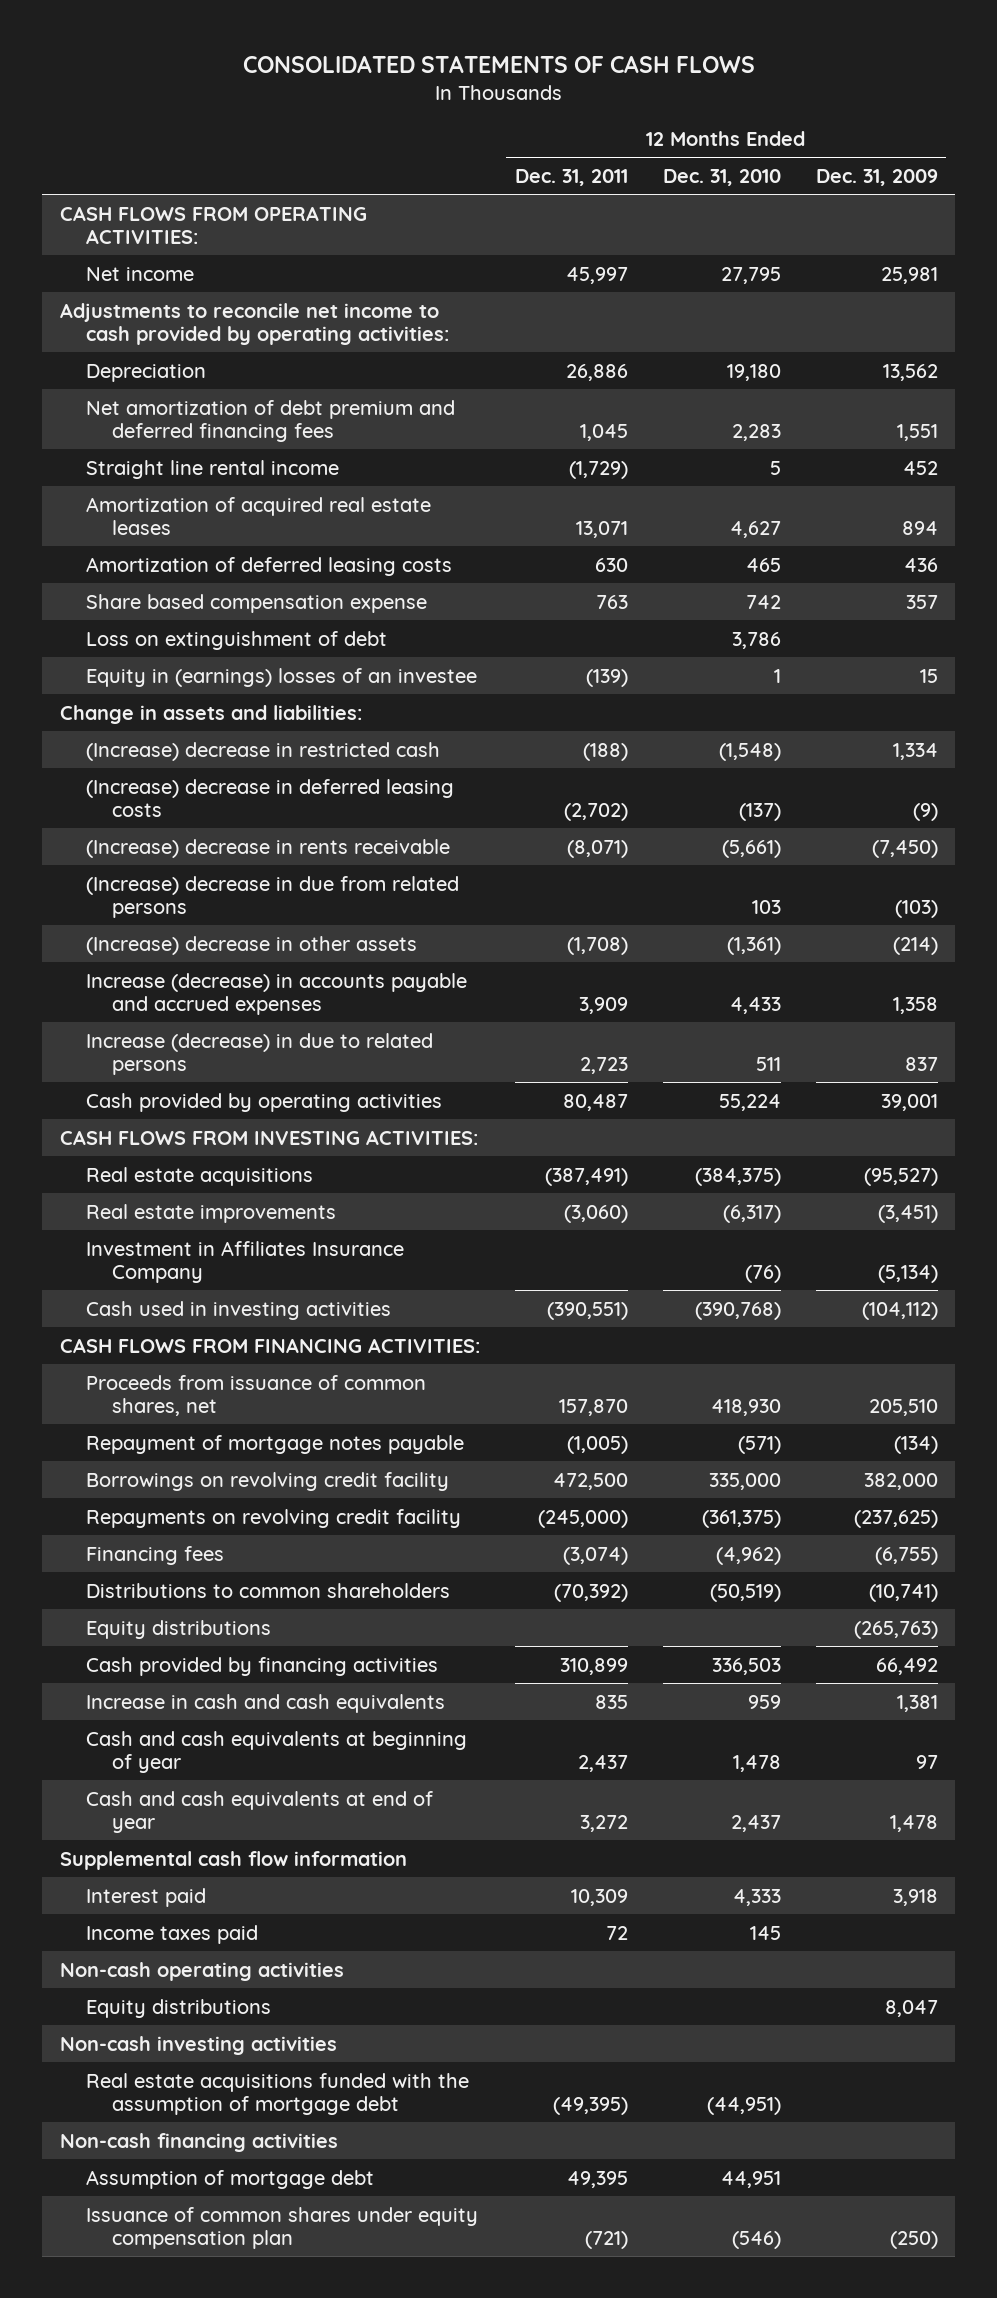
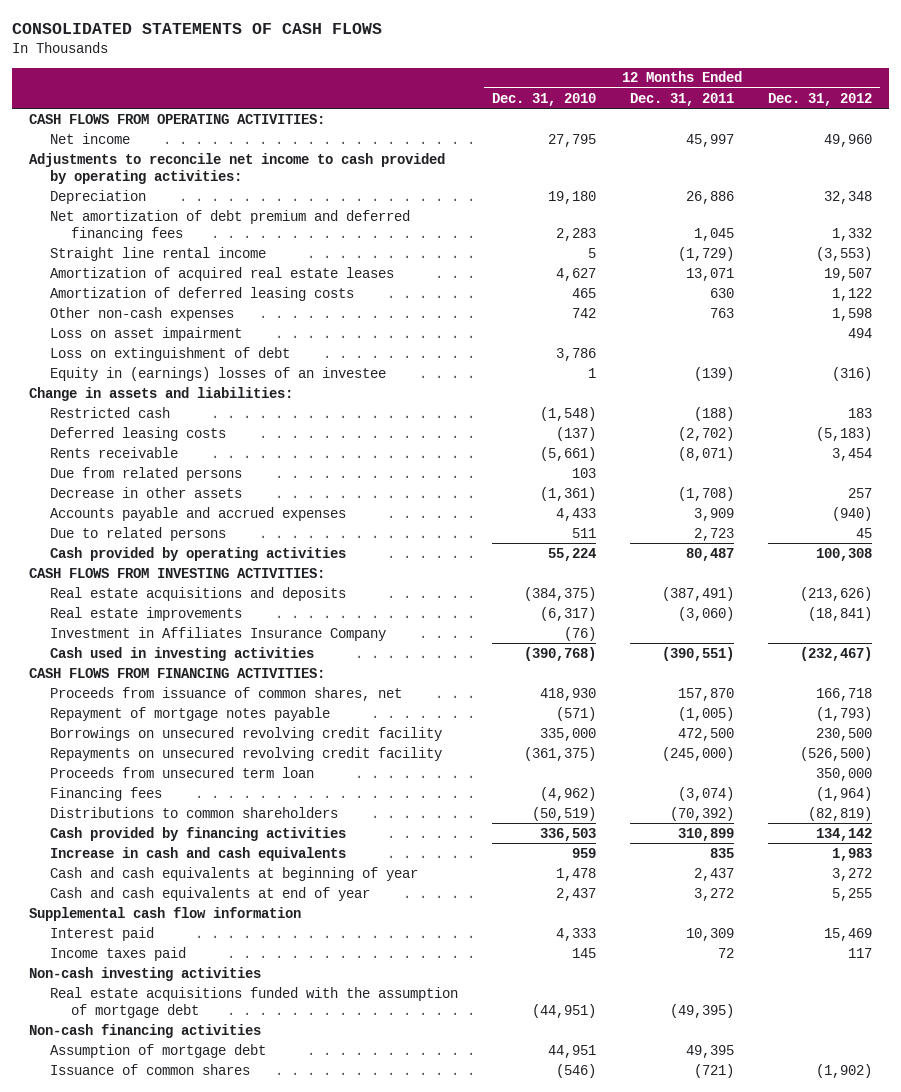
[815,168,938,186] Dec. 31, 2009 -> none
none -> [767,92,872,106] Dec. 31, 2012
[86,593,428,613] Share based compensation expense -> [50,306,235,321] Other non-cash expenses
none -> [50,326,243,341] Loss on asset impairment
[86,741,441,761] (Increase) decrease in restricted cash -> [50,406,171,418] Restricted cash
[86,778,455,817] (Increase) decrease in deferred leasing costs -> [50,426,227,441] Deferred leasing costs
[86,838,451,858] (Increase) decrease in rents receivable -> [50,446,179,458] Rents receivable
[86,875,460,918] (Increase) decrease in due from related persons -> [50,466,243,481] Due from related persons
[86,935,418,955] (Increase) decrease in other assets -> [50,486,243,498] Decrease in other assets
[86,972,468,1015] Increase (decrease) in accounts payable and accrued expenses -> [50,506,347,521] Accounts payable and accrued expenses
[86,1032,434,1075] Increase (decrease) in due to related persons -> [50,526,227,541] Due to related persons
[86,1166,314,1186] Real estate acquisitions -> [50,586,347,601] Real estate acquisitions and deposits
[86,1471,450,1491] Borrowings on revolving credit facility -> [50,726,443,741] Borrowings on unsecured revolving credit facility
[86,1508,462,1528] Repayments on revolving credit facility -> [50,746,443,761] Repayments on unsecured revolving credit facility
none -> [50,766,315,778] Proceeds from unsecured term loan
[86,1619,272,1639] Equity distributions -> none
[59,1961,344,1981] Non-cash operating activities -> none
[86,1998,272,2018] Equity distributions -> none
[86,2206,479,2249] Issuance of common shares under equity compensation plan -> [50,1063,251,1075] Issuance of common shares

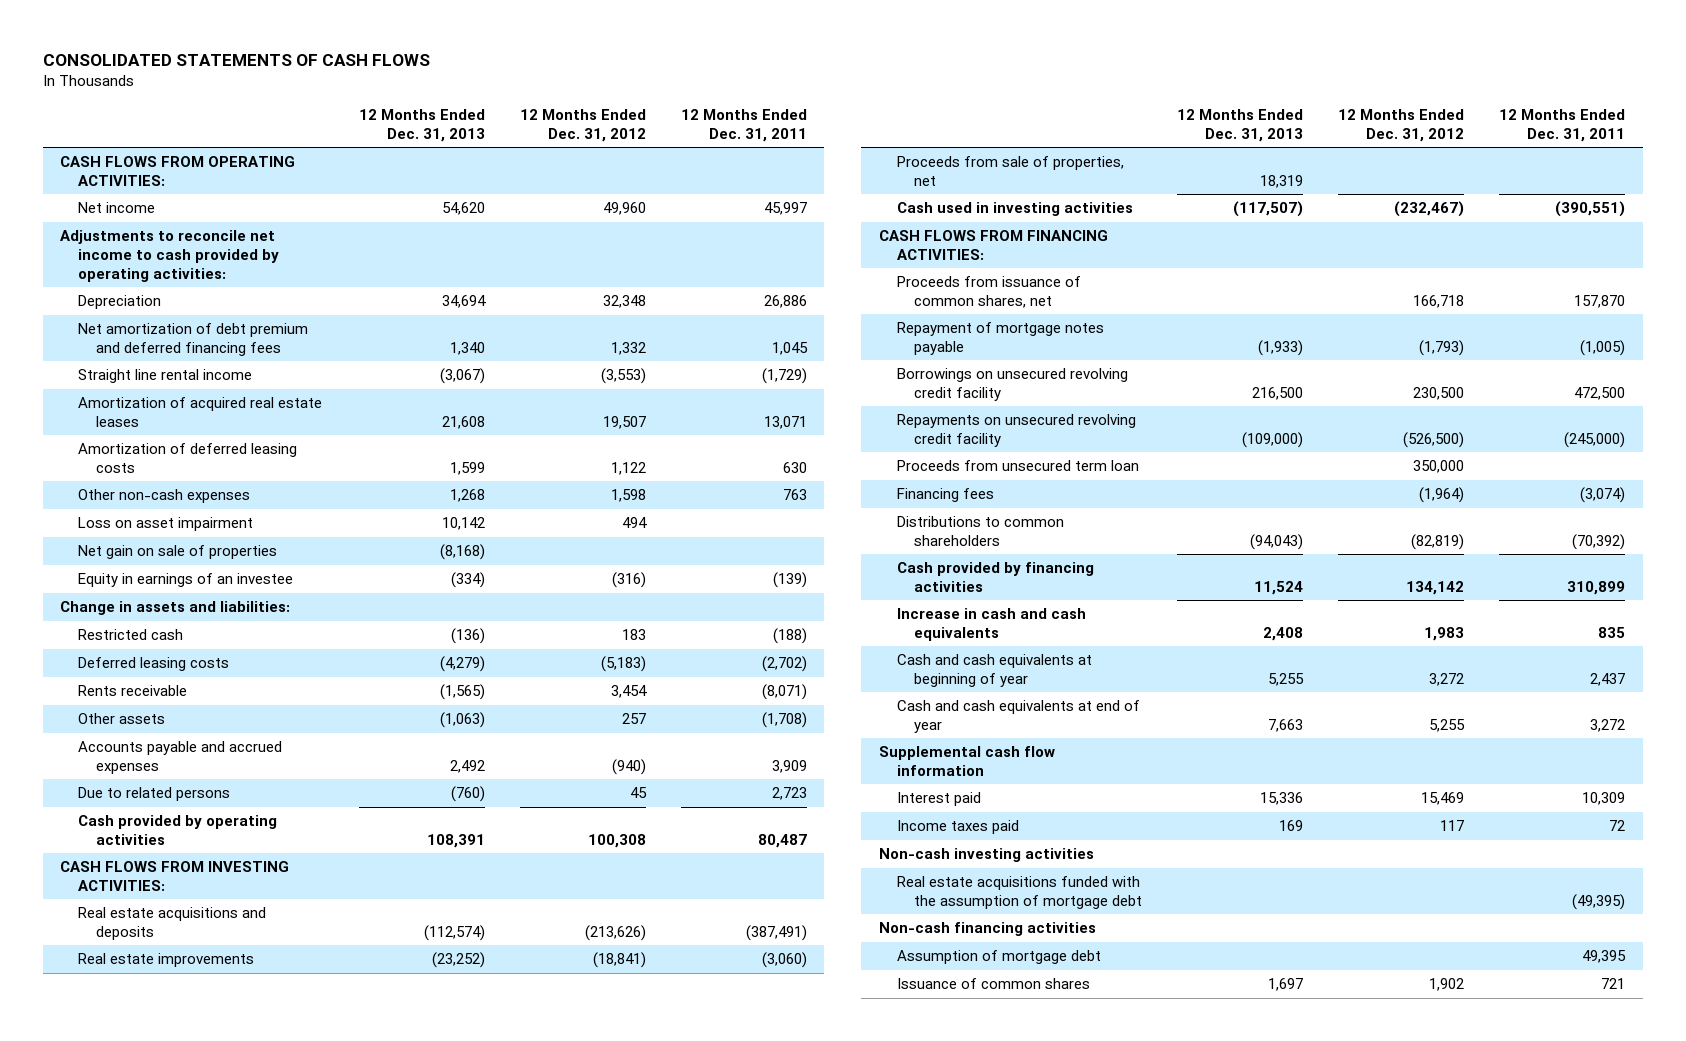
[492,92,597,106] Dec. 31, 2010 -> none
none -> [358,109,485,142] 12 Months Ended Dec. 31, 2013
[50,346,291,361] Loss on extinguishment of debt -> none
none -> [78,545,278,560] Net gain on sale of properties
[50,366,387,381] Equity in (earnings) losses of an investee -> [78,573,294,588] Equity in earnings of an investee
[50,466,243,481] Due from related persons -> none
[50,486,243,498] Decrease in other assets -> [78,713,166,725] Other assets
[50,626,387,641] Investment in Affiliates Insurance Company -> none
none -> [896,156,1124,186] Proceeds from sale of properties, net
[694,1063,735,1078] (721) -> [1601,978,1626,990] 721
[815,1063,872,1078] (1,902) -> [1429,978,1465,992] 1,902

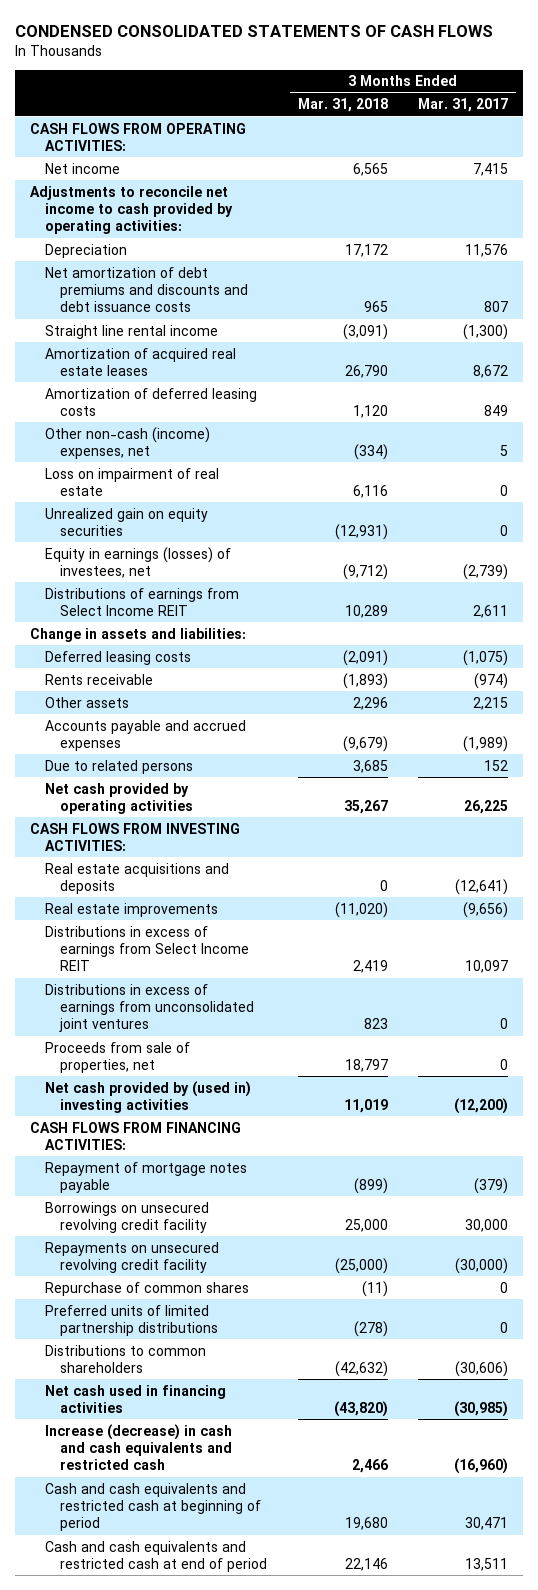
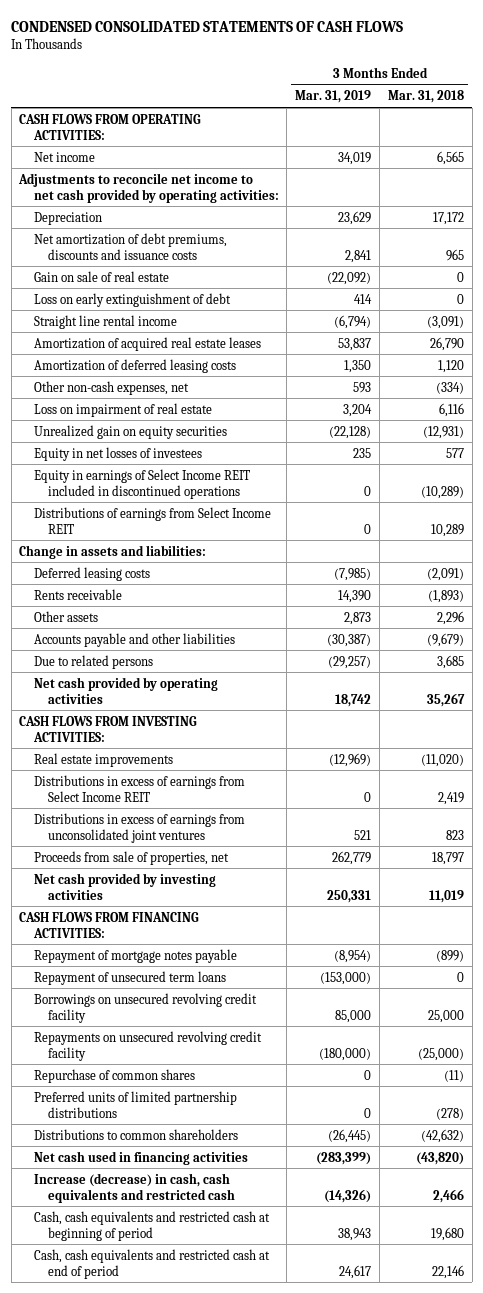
[418,98,509,113] Mar. 31, 2017 -> none
none -> [295,90,372,104] Mar. 31, 2019
[29,185,233,235] Adjustments to reconcile net income to cash provided by operating activities: -> [18,172,279,203] Adjustments to reconcile net income to net cash provided by operating activities:
[44,266,249,313] Net amortization of debt premiums and discounts and debt issuance costs -> [33,232,227,260] Net amortization of debt premiums, discounts and issuance costs
none -> [33,270,169,282] Gain on sale of real estate
none -> [33,292,231,307] Loss on early extinguishment of debt
[44,426,210,459] Other non-cash (income) expenses, net -> [33,380,189,395] Other non-cash expenses, net
[44,546,231,578] Equity in earnings (losses) of investees, net -> [33,446,202,461] Equity in net losses of investees
[342,563,388,580] (9,712) -> [446,447,465,458] 577
none -> [33,468,250,499] Equity in earnings of Select Income REIT included in discontinued operations
[44,719,246,751] Accounts payable and accrued expenses -> [33,632,235,647] Accounts payable and other liabilities
[44,862,229,894] Real estate acquisitions and deposits -> none
[44,1080,251,1113] Net cash provided by (used in) investing activities -> [33,872,216,900] Net cash provided by investing activities
none -> [33,970,226,985] Repayment of unsecured term loans
[44,1423,233,1471] Increase (decrease) in cash and cash equivalents and restricted cash -> [33,1172,235,1203] Increase (decrease) in cash, cash equivalents and restricted cash
[44,1482,262,1532] Cash and cash equivalents and restricted cash at beginning of period -> [33,1210,270,1241] Cash, cash equivalents and restricted cash at beginning of period
[44,1540,268,1572] Cash and cash equivalents and restricted cash at end of period -> [33,1248,270,1279] Cash, cash equivalents and restricted cash at end of period

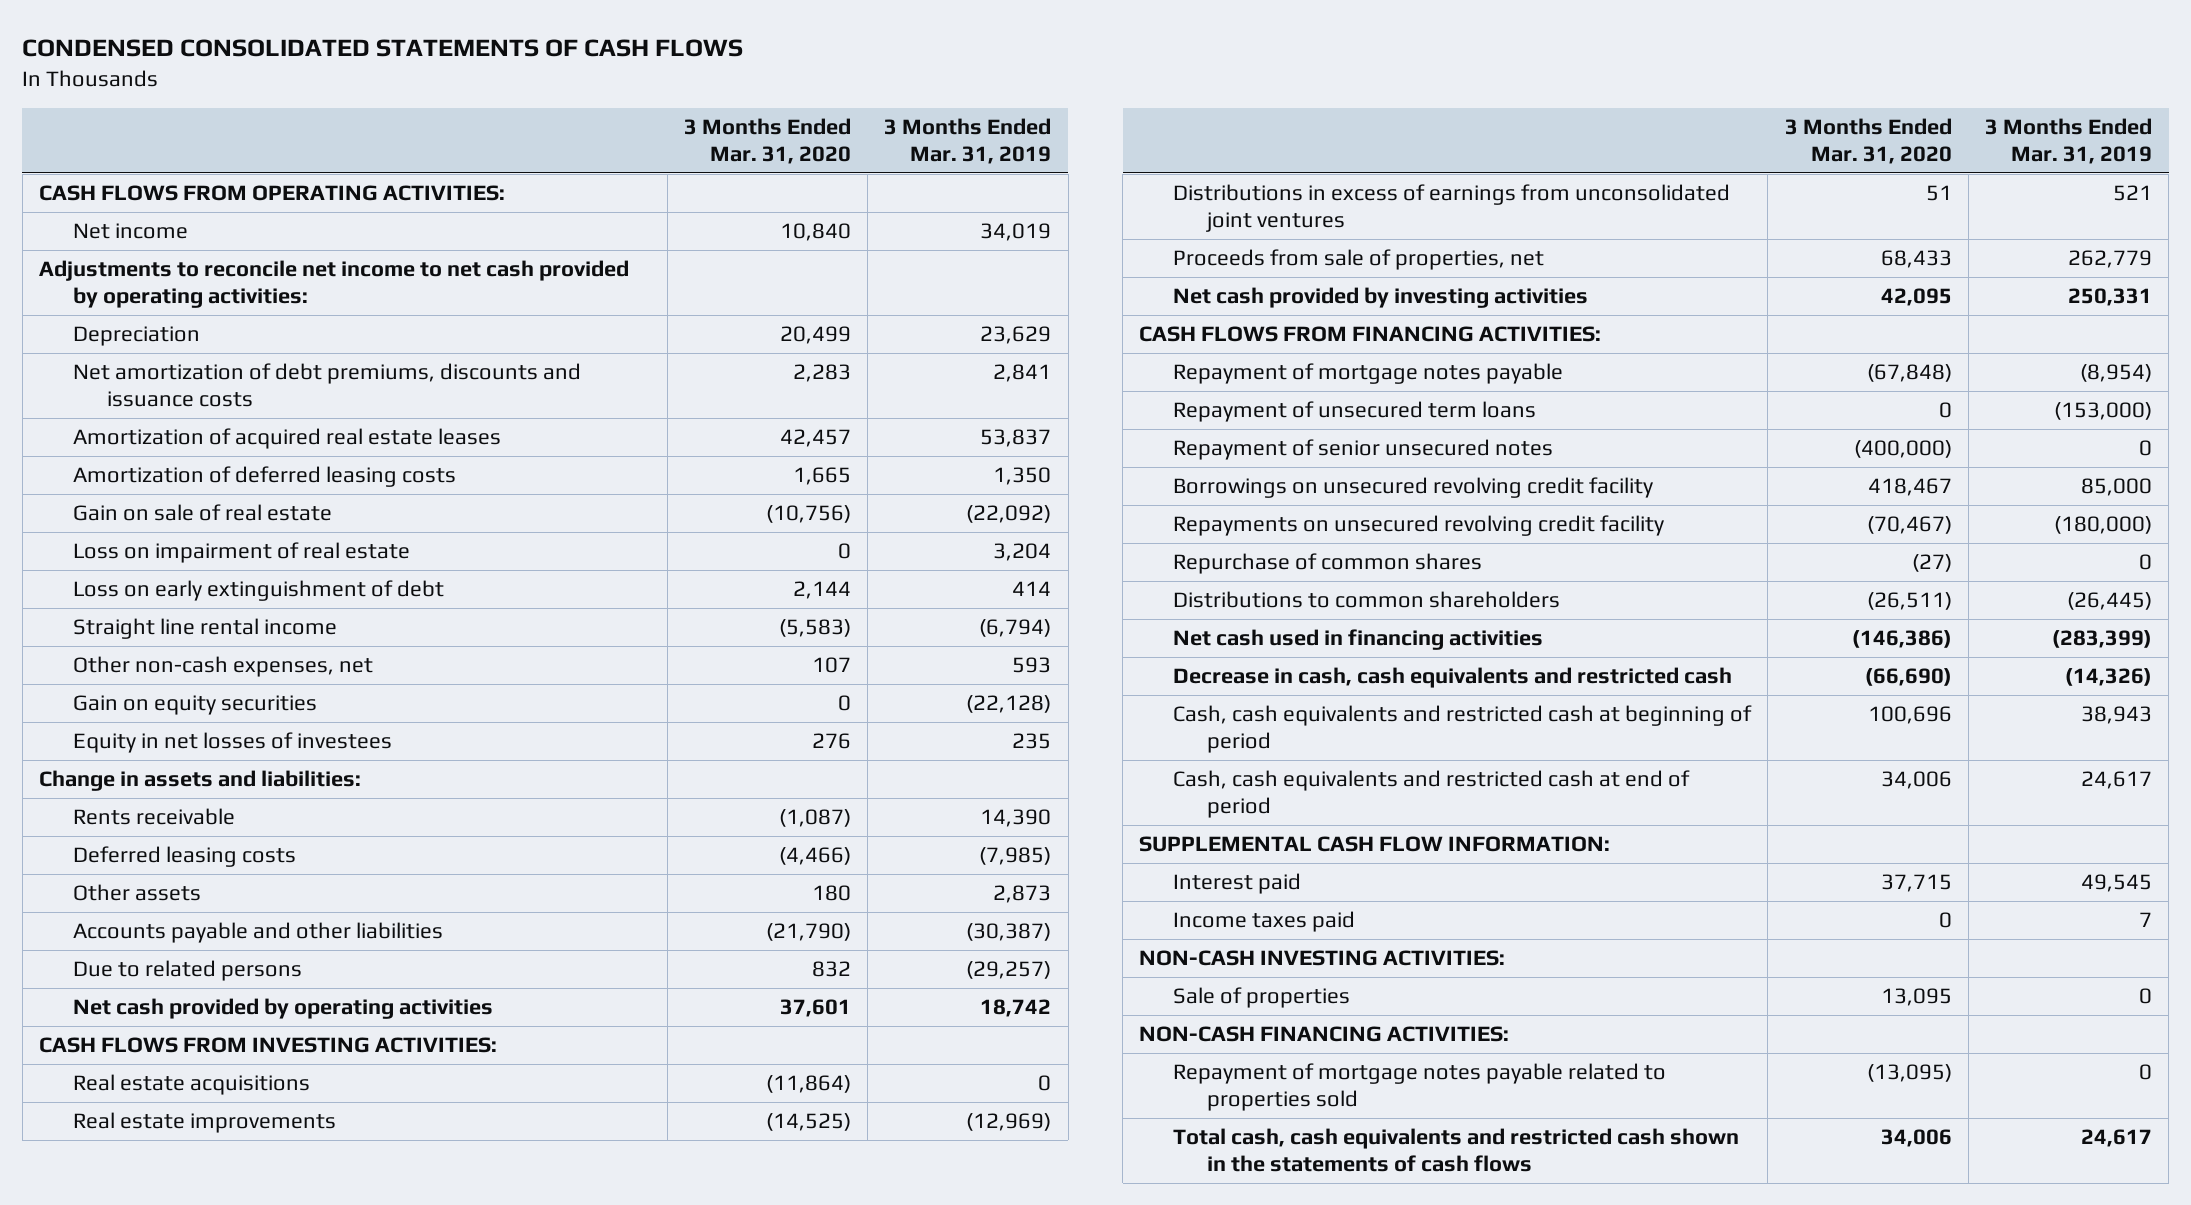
[388,90,465,104] Mar. 31, 2018 -> none
none -> [684,117,852,164] 3 Months Ended Mar. 31, 2020
[33,336,261,351] Amortization of acquired real estate leases -> [72,428,501,450] Amortization of acquired real estate leases
[33,358,236,373] Amortization of deferred leasing costs -> [72,466,456,488] Amortization of deferred leasing costs
[33,402,212,417] Loss on impairment of real estate -> [72,542,410,564] Loss on impairment of real estate
[33,424,227,439] Unrealized gain on equity securities -> [72,695,317,716] Gain on equity securities
[33,468,250,499] Equity in earnings of Select Income REIT included in discontinued operations -> none
[33,506,271,534] Distributions of earnings from Select Income REIT -> none
[33,566,150,581] Deferred leasing costs -> [72,846,296,868] Deferred leasing costs
none -> [72,1074,310,1096] Real estate acquisitions
[33,774,245,802] Distributions in excess of earnings from Select Income REIT -> none
none -> [1173,439,1554,461] Repayment of senior unsecured notes
[33,1090,237,1118] Preferred units of limited partnership distributions -> none
[33,1172,235,1203] Increase (decrease) in cash, cash equivalents and restricted cash -> [1173,667,1733,689] Decrease in cash, cash equivalents and restricted cash
none -> [1139,836,1611,853] SUPPLEMENTAL CASH FLOW INFORMATION:
none -> [1173,873,1302,895] Interest paid
none -> [1173,911,1356,933] Income taxes paid
none -> [1139,950,1506,967] NON-CASH INVESTING ACTIVITIES:
none -> [1173,987,1351,1009] Sale of properties
none -> [1139,1026,1510,1043] NON-CASH FINANCING ACTIVITIES:
none -> [1173,1063,1667,1112] Repayment of mortgage notes payable related to properties sold
none -> [1173,1128,1740,1173] Total cash, cash equivalents and restricted cash shown in the statements of cash flows

